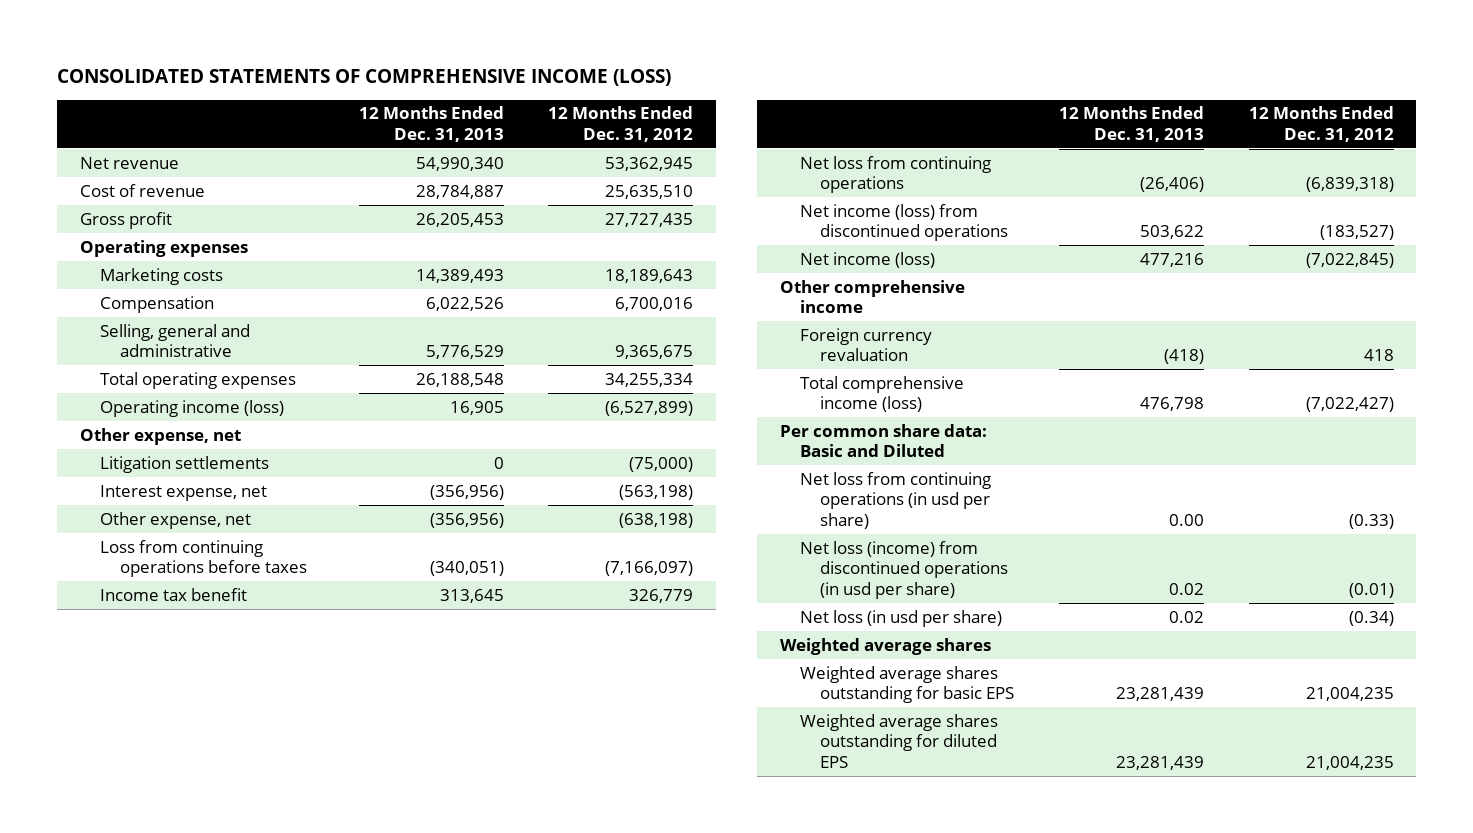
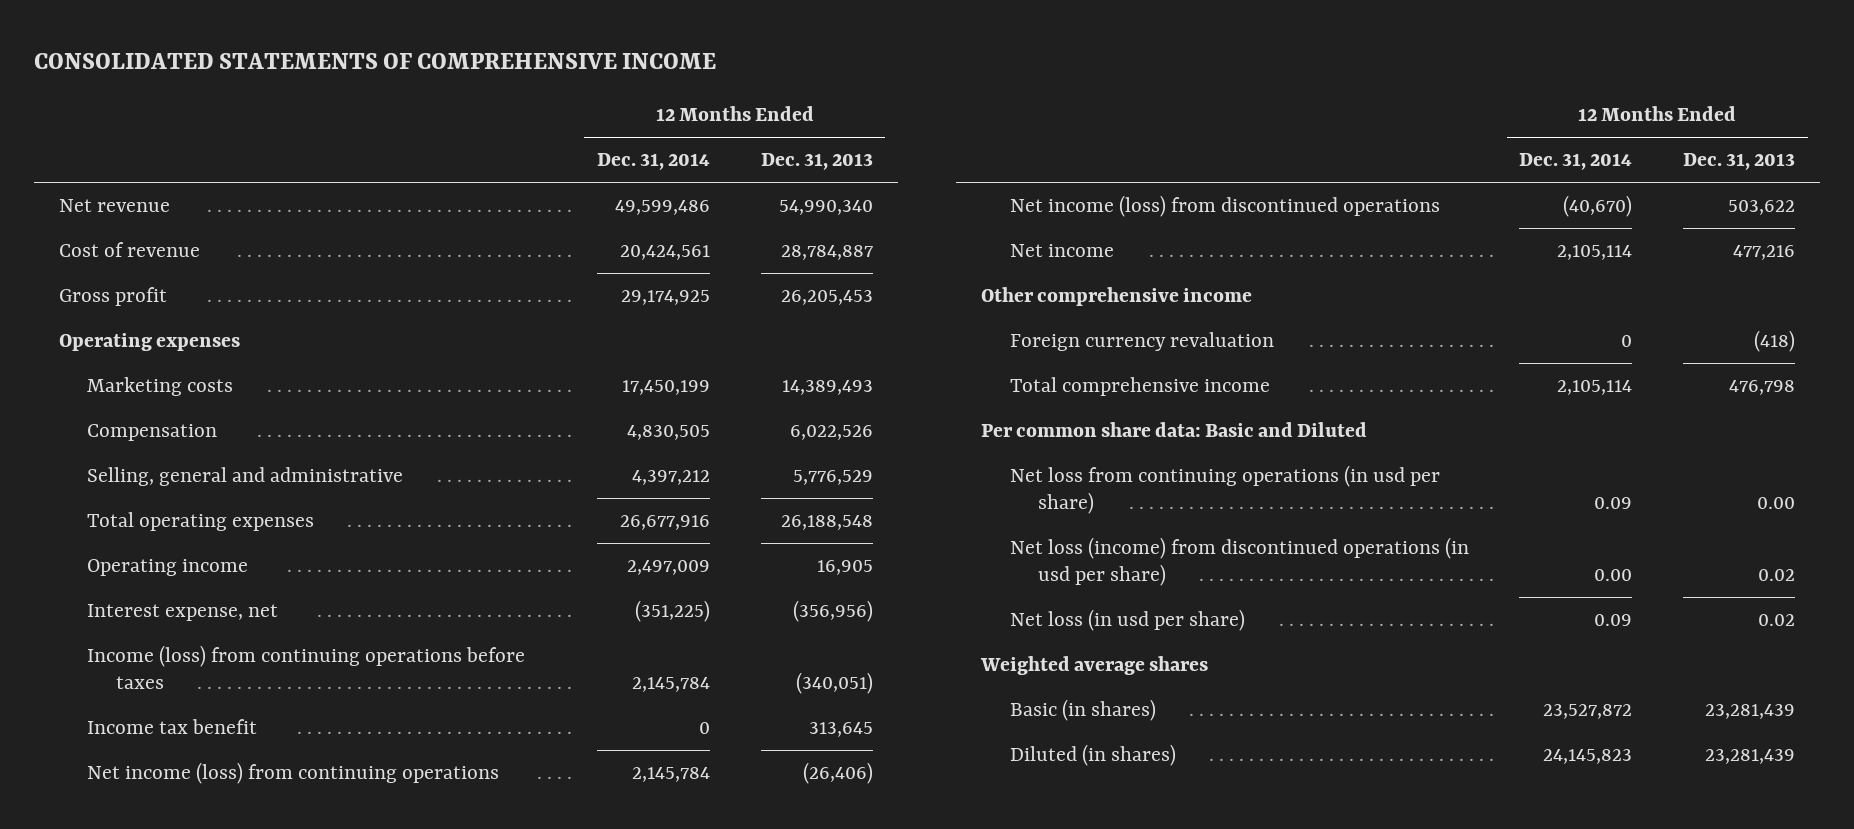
[57,69,672,87] CONSOLIDATED STATEMENTS OF COMPREHENSIVE INCOME (LOSS) -> [33,53,716,70] CONSOLIDATED STATEMENTS OF COMPREHENSIVE INCOME
[548,106,694,142] 12 Months Ended Dec. 31, 2012 -> none
none -> [597,153,711,171] Dec. 31, 2014
[79,427,241,445] Other expense, net -> none
[99,455,269,473] Litigation settlements -> none
[99,399,284,417] Operating income (loss) -> [87,559,249,577] Operating income
[99,511,251,529] Other expense, net -> none
[99,539,307,578] Loss from continuing operations before taxes -> [87,645,526,689] Income (loss) from continuing operations before taxes
[799,155,991,194] Net loss from continuing operations -> [87,762,500,785] Net income (loss) from continuing operations
[799,251,935,268] Net income (loss) -> [1009,244,1114,258] Net income
[799,375,964,413] Total comprehensive income (loss) -> [1009,377,1270,397] Total comprehensive income
[799,665,1015,704] Weighted average shares outstanding for basic EPS -> [1009,699,1156,722] Basic (in shares)
[799,713,998,768] Weighted average shares outstanding for diluted EPS -> [1009,744,1176,767] Diluted (in shares)

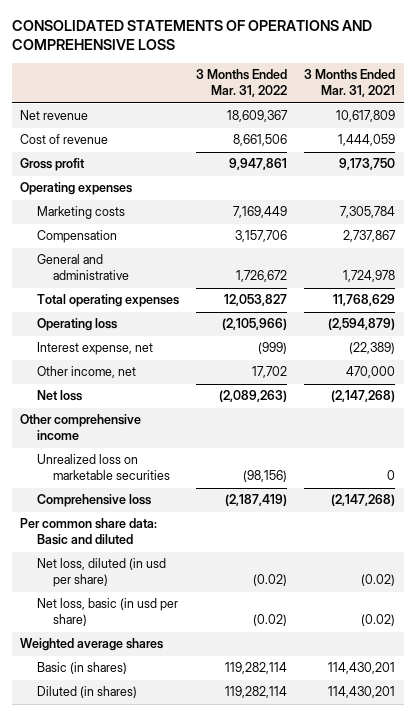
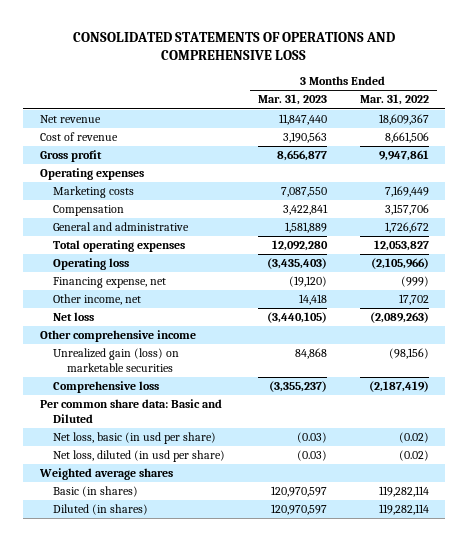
[304,69,396,98] 3 Months Ended Mar. 31, 2021 -> none
none -> [257,94,327,106] Mar. 31, 2023
[36,342,153,356] Interest expense, net -> [53,277,167,289] Financing expense, net
[36,454,171,481] Unrealized loss on marketable securities -> [53,348,180,373] Unrealized gain (loss) on marketable securities
[20,518,158,546] Per common share data: Basic and diluted -> [39,399,222,424] Per common share data: Basic and Diluted
[36,558,166,588] Net loss, diluted (in usd per share) -> [53,450,226,463] Net loss, diluted (in usd per share)

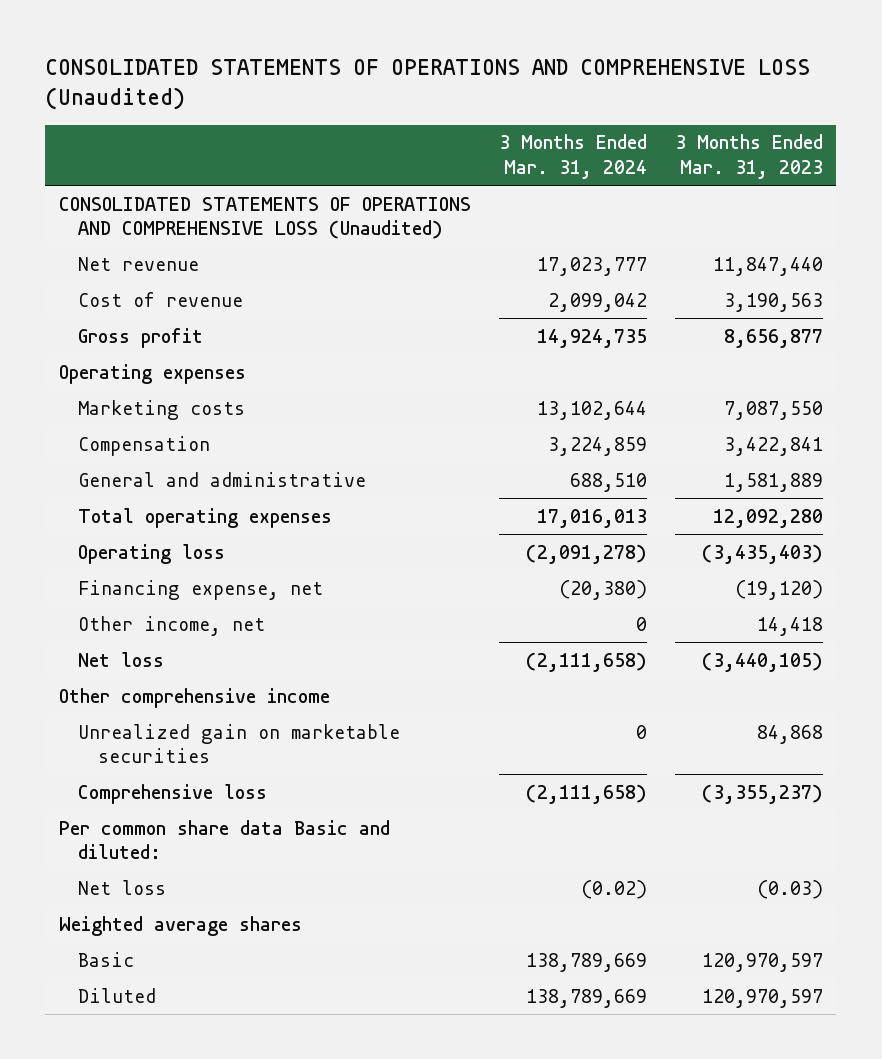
[73,31,396,61] CONSOLIDATED STATEMENTS OF OPERATIONS AND COMPREHENSIVE LOSS -> [45,59,811,111] CONSOLIDATED STATEMENTS OF OPERATIONS AND COMPREHENSIVE LOSS (Unaudited)
[359,94,429,106] Mar. 31, 2022 -> none
none -> [498,134,647,179] 3 Months Ended Mar. 31, 2024
none -> [59,196,472,240] CONSOLIDATED STATEMENTS OF OPERATIONS AND COMPREHENSIVE LOSS (Unaudited)
[53,348,180,373] Unrealized gain (loss) on marketable securities -> [78,723,401,764] Unrealized gain on marketable securities
[53,432,217,445] Net loss, basic (in usd per share) -> none
[39,399,222,424] Per common share data: Basic and Diluted -> [59,819,391,860] Per common share data Basic and diluted:
[53,450,226,463] Net loss, diluted (in usd per share) -> [78,879,167,895] Net loss
[53,486,139,498] Basic (in shares) -> [78,951,135,967] Basic
[53,504,149,516] Diluted (in shares) -> [78,987,157,1003] Diluted

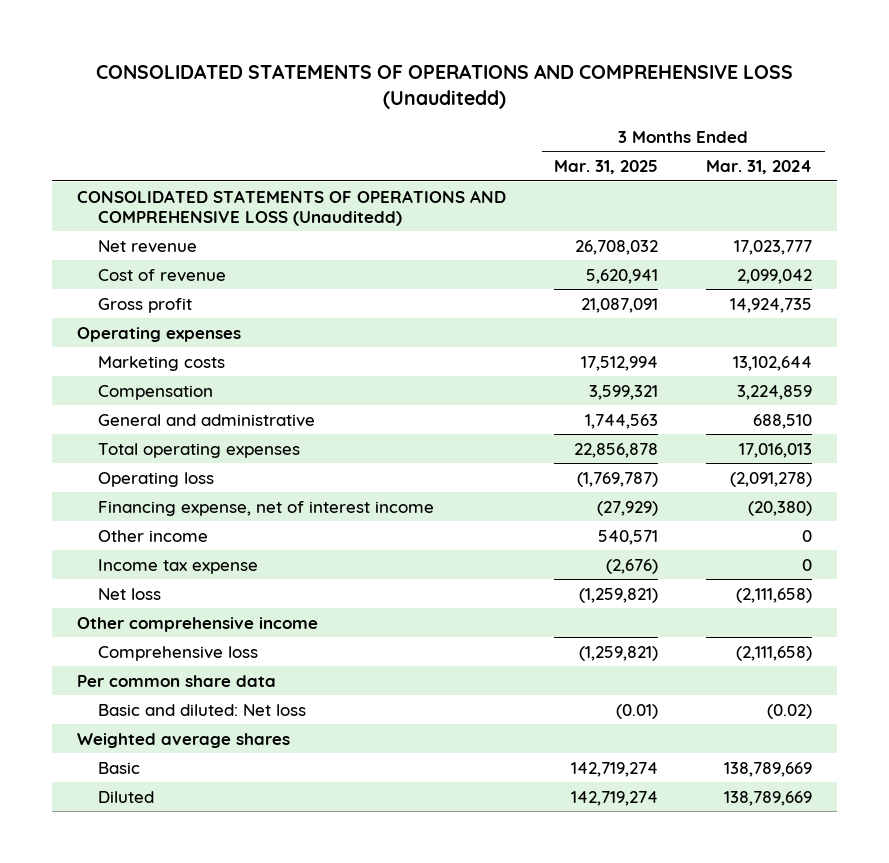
[45,59,811,111] CONSOLIDATED STATEMENTS OF OPERATIONS AND COMPREHENSIVE LOSS (Unaudited) -> [95,63,793,110] CONSOLIDATED STATEMENTS OF OPERATIONS AND COMPREHENSIVE LOSS (Unauditedd)
[674,134,823,179] 3 Months Ended Mar. 31, 2023 -> none
none -> [554,160,659,175] Mar. 31, 2025
[59,196,472,240] CONSOLIDATED STATEMENTS OF OPERATIONS AND COMPREHENSIVE LOSS (Unaudited) -> [76,189,506,226] CONSOLIDATED STATEMENTS OF OPERATIONS AND COMPREHENSIVE LOSS (Unauditedd)
[78,579,324,600] Financing expense, net -> [98,500,435,516] Financing expense, net of interest income
[78,615,266,636] Other income, net -> [98,529,209,542] Other income
none -> [98,558,259,574] Income tax expense
[78,723,401,764] Unrealized gain on marketable securities -> none
[59,819,391,860] Per common share data Basic and diluted: -> [76,674,276,687] Per common share data
[78,879,167,895] Net loss -> [98,703,307,716] Basic and diluted: Net loss

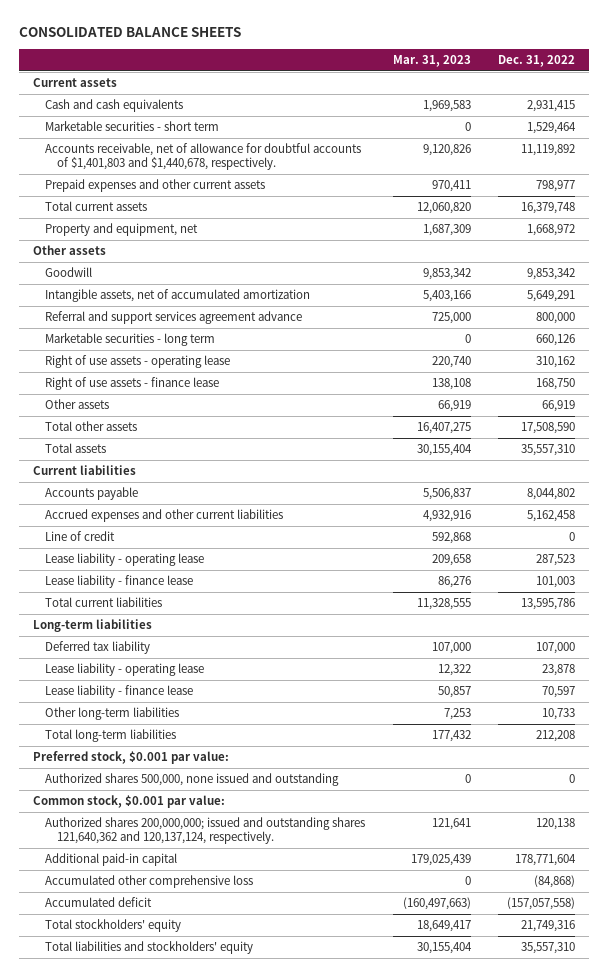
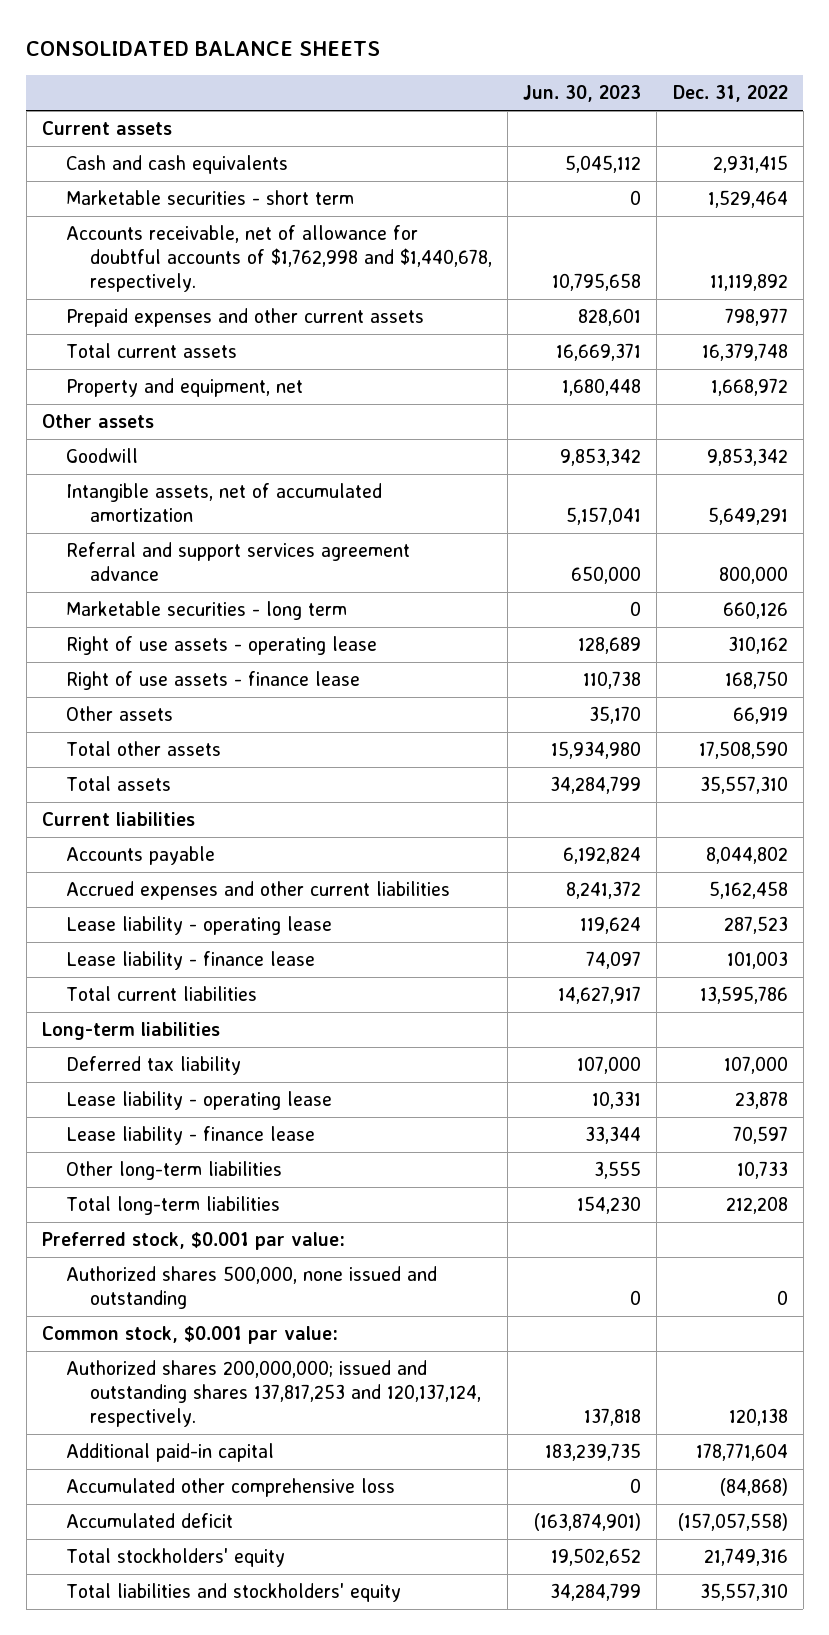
[392,55,471,68] Mar. 31, 2023 -> none
none -> [523,85,642,103] Jun. 30, 2023
[45,143,362,171] Accounts receivable, net of allowance for doubtful accounts of $1,401,803 and $1,440,678, respectively. -> [65,224,492,293] Accounts receivable, net of allowance for doubtful accounts of $1,762,998 and $1,440,678, respectively.
[45,531,116,542] Line of credit -> none
[45,817,366,845] Authorized shares 200,000,000; issued and outstanding shares 121,640,362 and 120,137,124, respectively. -> [65,1359,481,1428] Authorized shares 200,000,000; issued and outstanding shares 137,817,253 and 120,137,124, respectively.

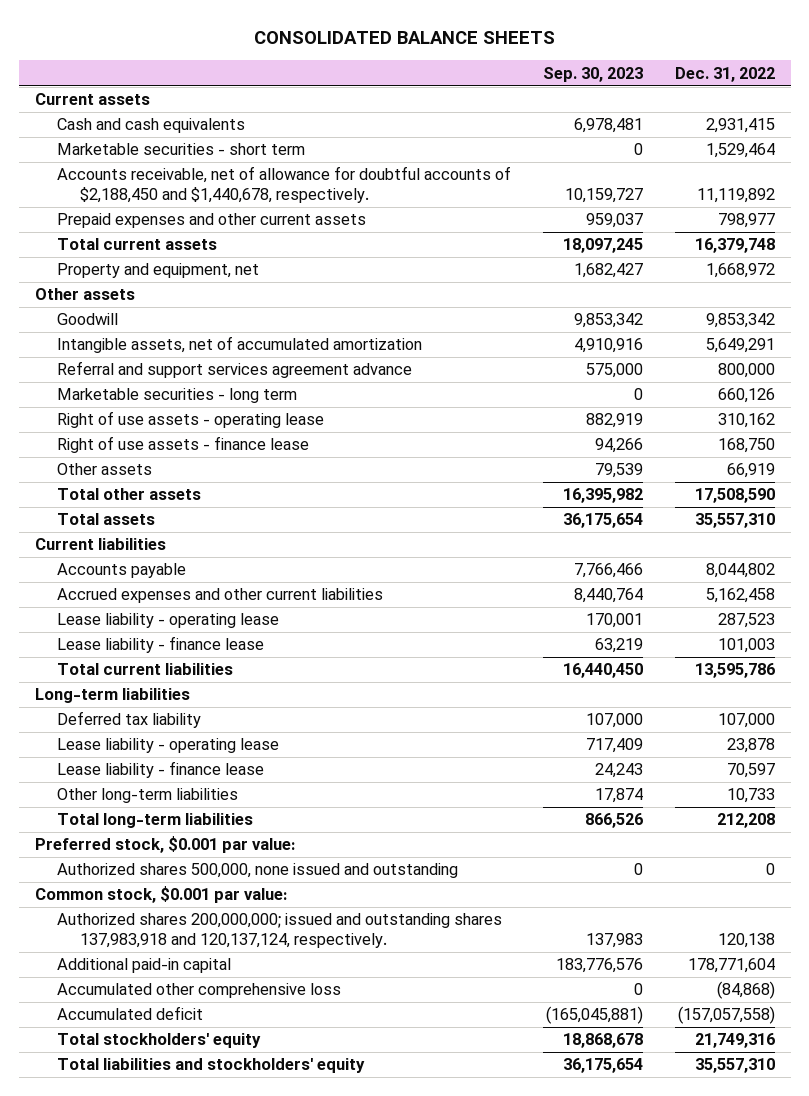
[523,85,642,103] Jun. 30, 2023 -> none
none -> [543,66,644,82] Sep. 30, 2023
[65,224,492,293] Accounts receivable, net of allowance for doubtful accounts of $1,762,998 and $1,440,678, respectively. -> [57,166,512,203] Accounts receivable, net of allowance for doubtful accounts of $2,188,450 and $1,440,678, respectively.
[65,1359,481,1428] Authorized shares 200,000,000; issued and outstanding shares 137,817,253 and 120,137,124, respectively. -> [57,913,503,948] Authorized shares 200,000,000; issued and outstanding shares 137,983,918 and 120,137,124, respectively.

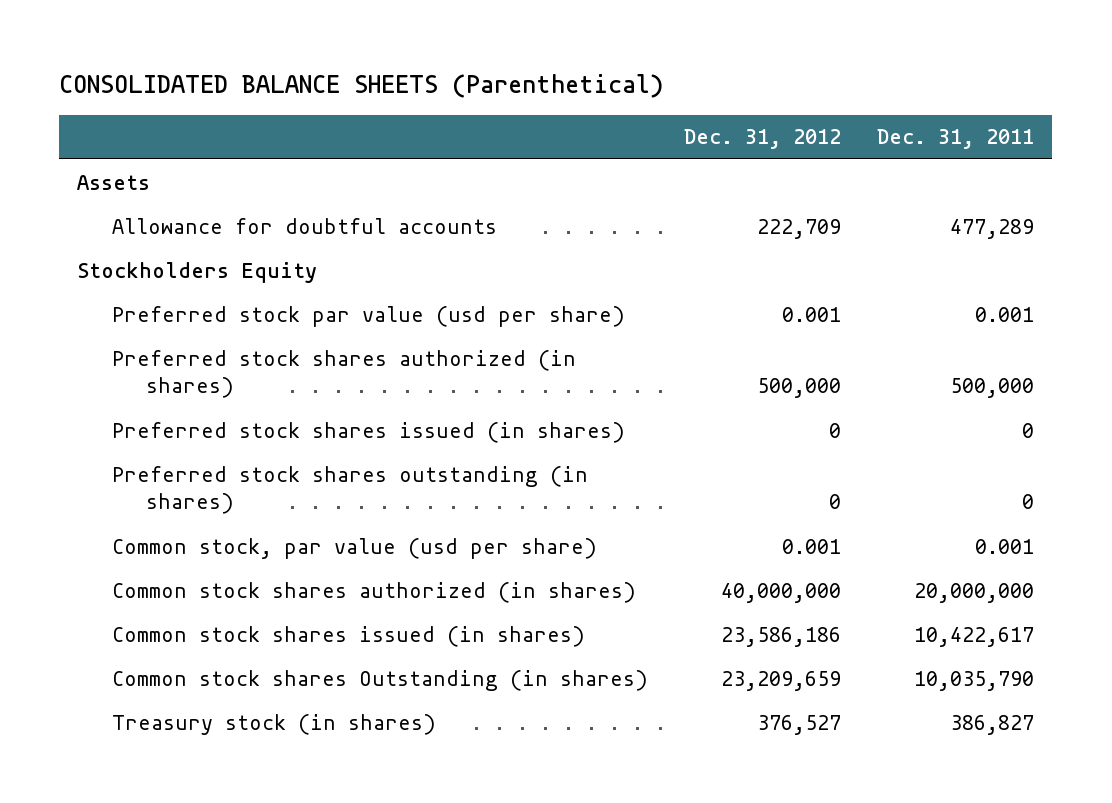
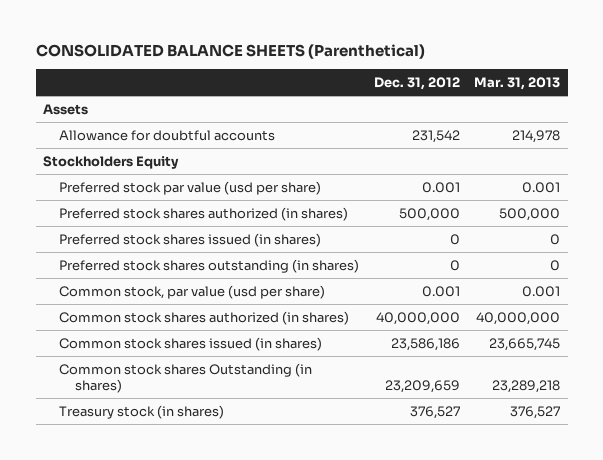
[877,129,1035,150] Dec. 31, 2011 -> none
none -> [474,77,561,91] Mar. 31, 2013
[757,218,842,239] 222,709 -> [411,129,460,143] 231,542

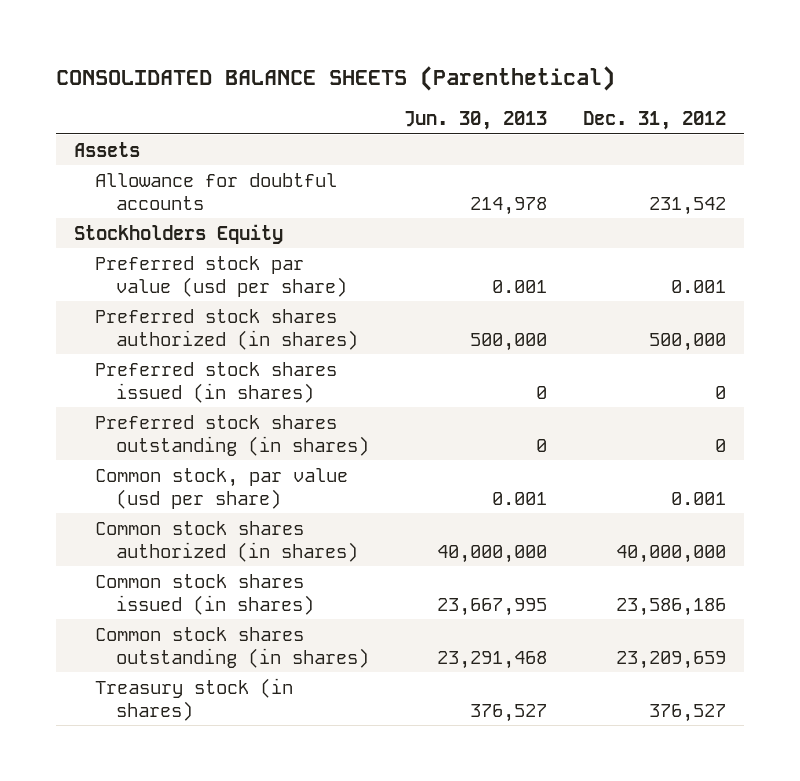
[474,77,561,91] Mar. 31, 2013 -> none
none -> [404,111,548,131] Jun. 30, 2013
[59,362,313,394] Common stock shares Outstanding (in shares) -> [94,626,369,668] Common stock shares outstanding (in shares)

